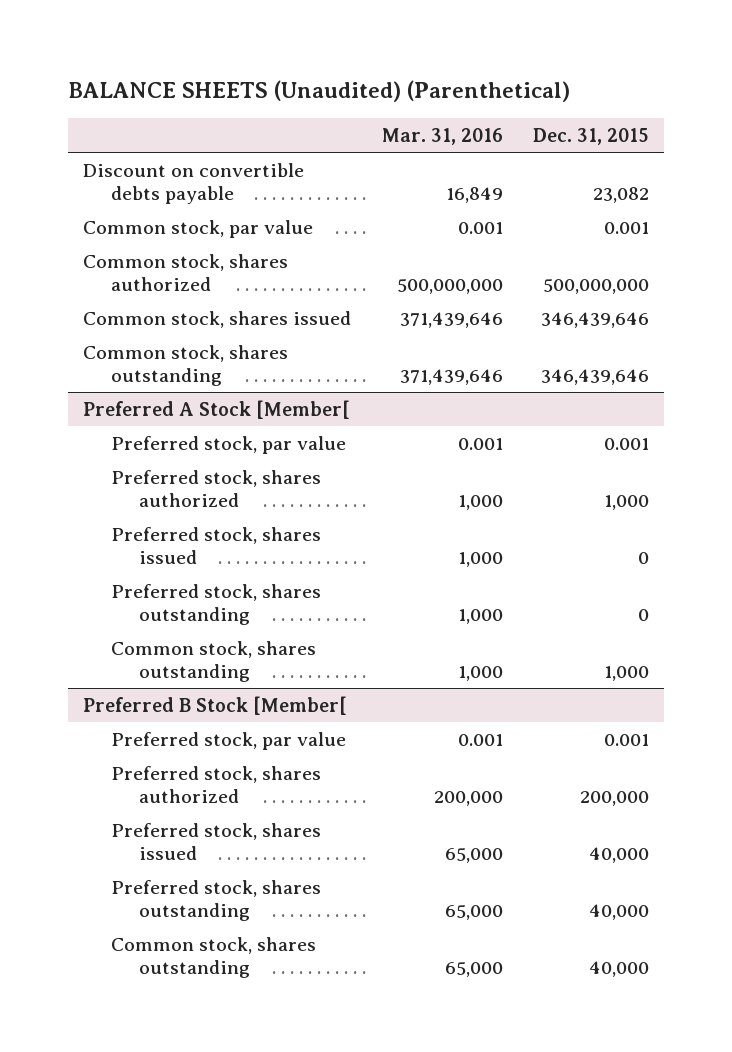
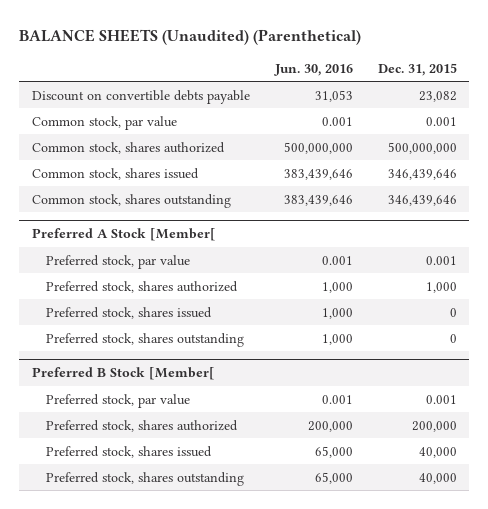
[381,127,503,145] Mar. 31, 2016 -> none
none -> [273,63,353,76] Jun. 30, 2016
[110,640,316,682] Common stock, shares outstanding -> none
[110,936,316,978] Common stock, shares outstanding -> none

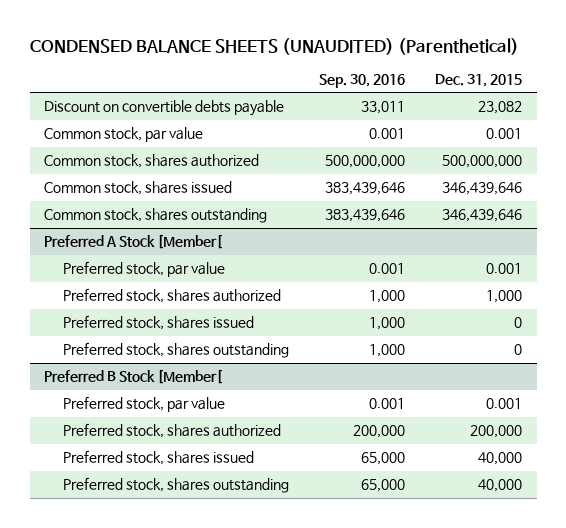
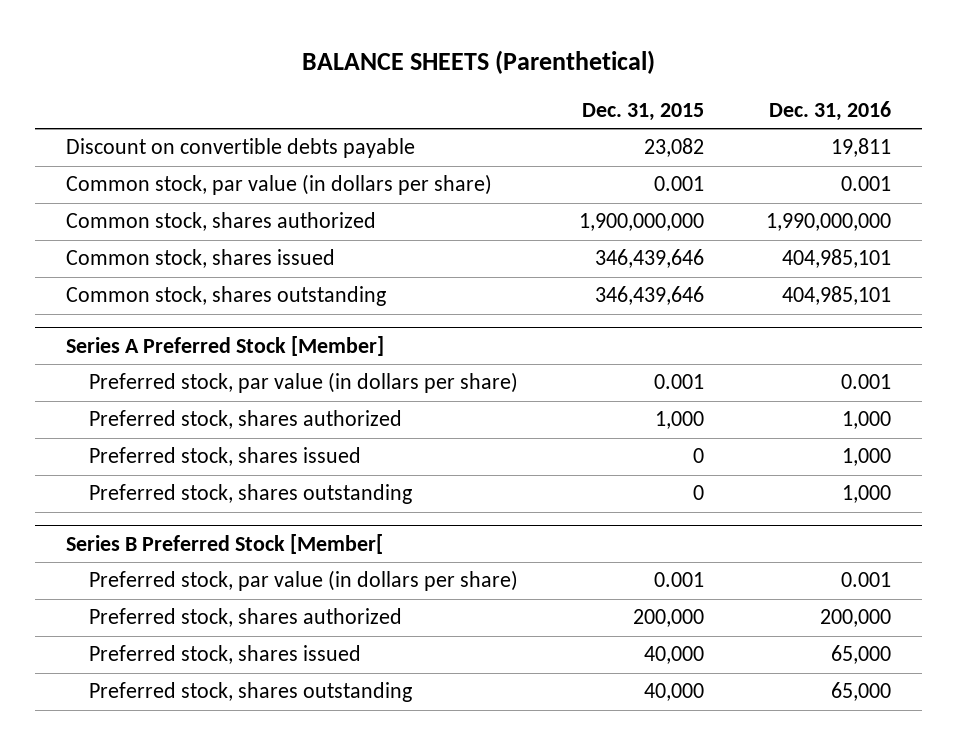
[29,37,519,55] CONDENSED BALANCE SHEETS (UNAUDITED) (Parenthetical) -> [301,49,655,74] BALANCE SHEETS (Parenthetical)
[319,74,406,89] Sep. 30, 2016 -> none
none -> [769,101,892,122] Dec. 31, 2016
[44,127,204,143] Common stock, par value -> [66,174,493,196] Common stock, par value (in dollars per share)
[441,155,522,169] 500,000,000 -> [579,213,705,232] 1,900,000,000
[44,234,223,250] Preferred A Stock [Member[ -> [66,336,385,357] Series A Preferred Stock [Member]
[63,261,226,278] Preferred stock, par value -> [88,372,518,394] Preferred stock, par value (in dollars per share)
[44,369,223,385] Preferred B Stock [Member[ -> [66,534,384,555] Series B Preferred Stock [Member[
[63,396,226,413] Preferred stock, par value -> [88,570,518,592] Preferred stock, par value (in dollars per share)

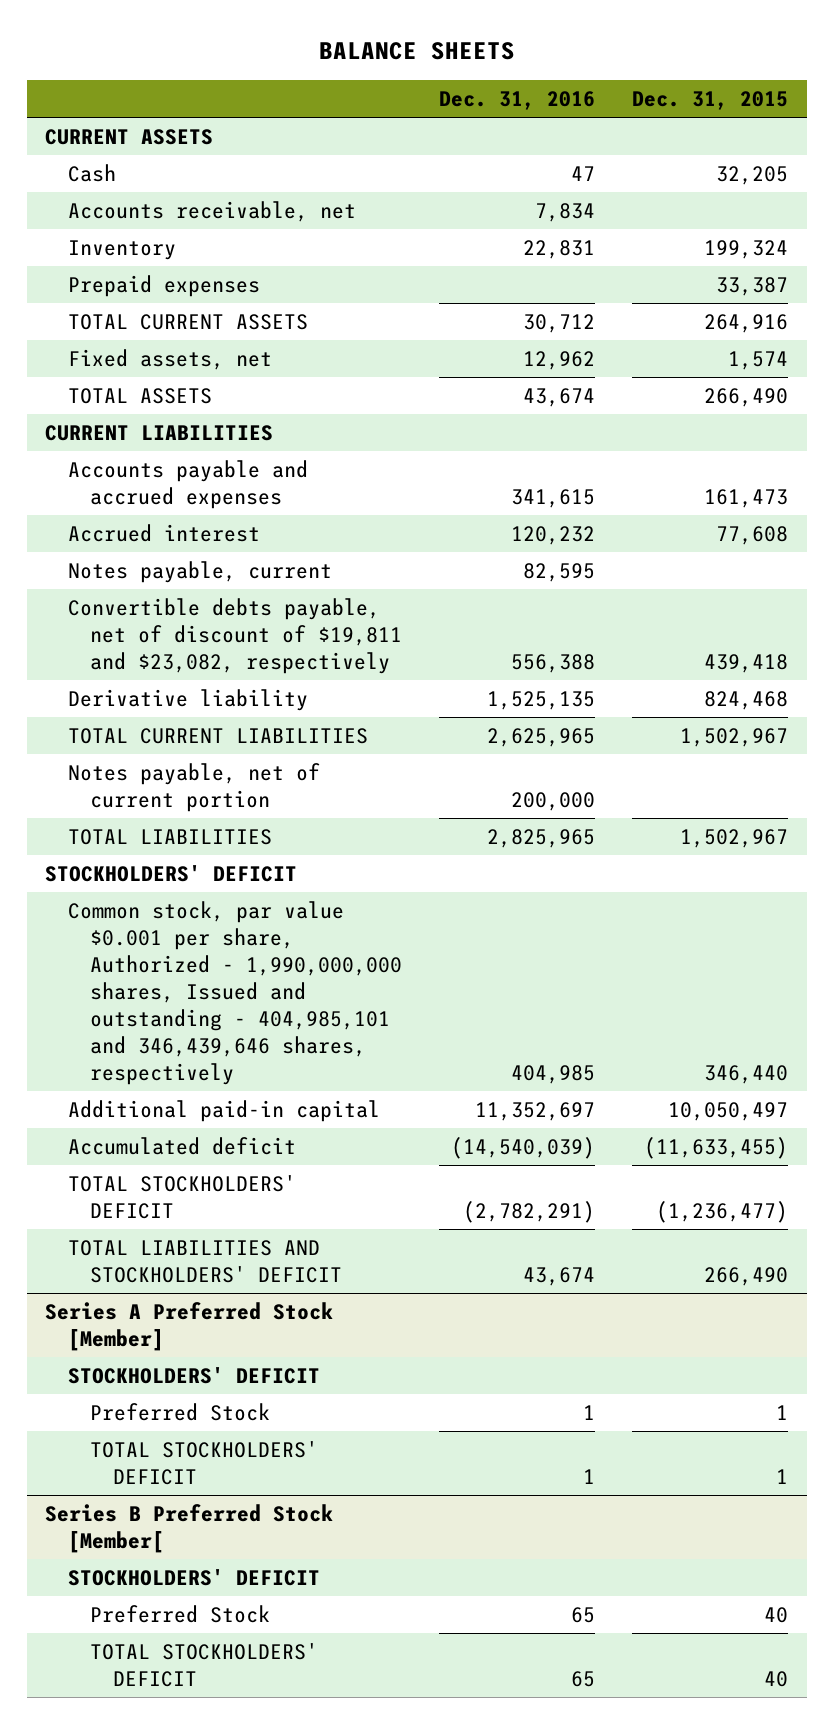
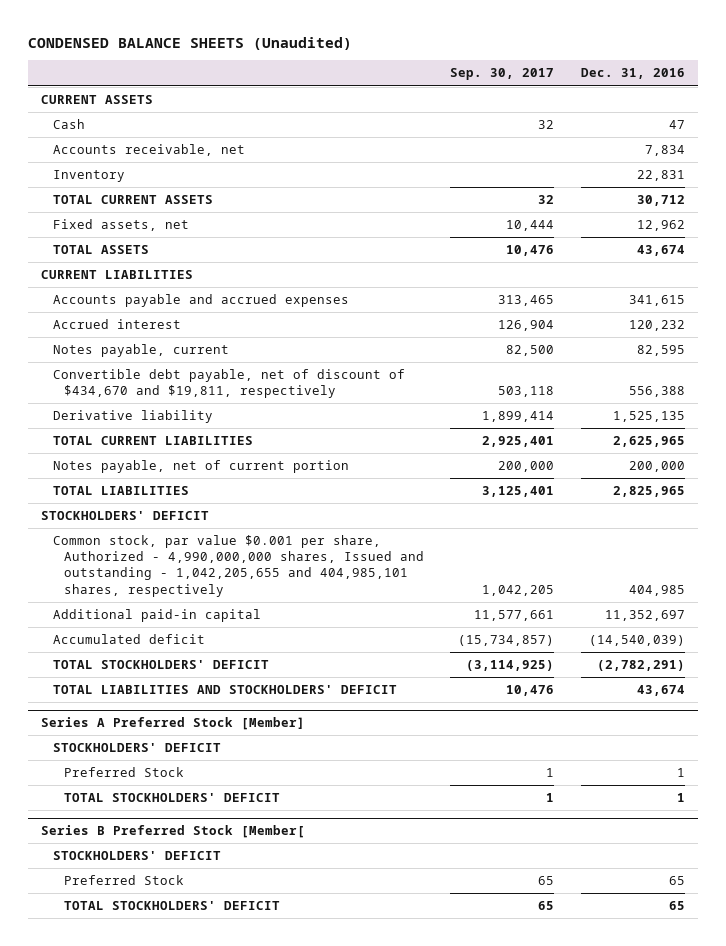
[318,42,515,61] BALANCE SHEETS -> [28,36,353,50] CONDENSED BALANCE SHEETS (Unaudited)
[632,90,789,110] Dec. 31, 2015 -> none
none -> [450,68,555,81] Sep. 30, 2017
[67,274,260,297] Prepaid expenses -> none
[67,597,403,674] Convertible debts payable, net of discount of $19,811 and $23,082, respectively -> [52,369,405,399] Convertible debt payable, net of discount of $434,670 and $19,811, respectively
[67,900,403,1085] Common stock, par value $0.001 per share, Authorized - 1,990,000,000 shares, Issued and outstanding - 404,985,101 and 346,439,646 shares, respectively -> [52,535,425,597] Common stock, par value $0.001 per share, Authorized - 4,990,000,000 shares, Issued and outstanding - 1,042,205,655 and 404,985,101 shares, respectively

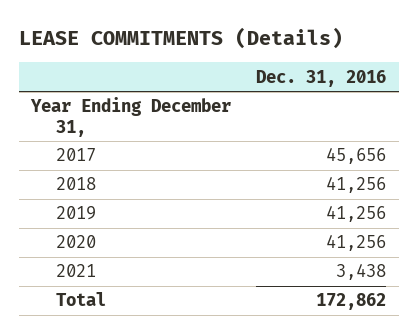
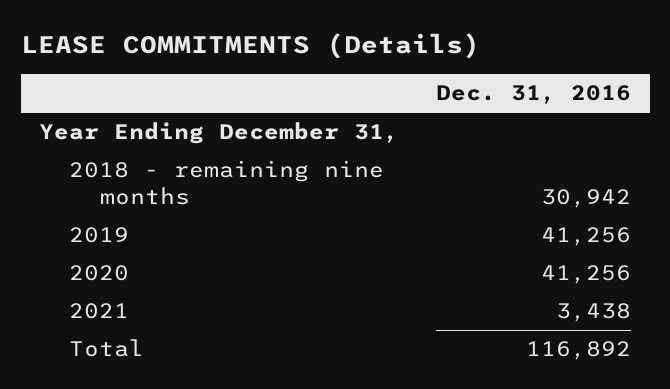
[56,148,97,162] 2017 -> none
[56,177,97,191] 2018 -> none
none -> [69,160,385,206] 2018 - remaining nine months
[316,293,387,311] 172,862 -> [526,341,632,361] 116,892

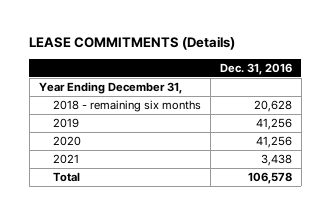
[69,160,385,206] 2018 - remaining nine months -> [52,99,201,112] 2018 - remaining six months
[541,189,632,209] 30,942 -> [253,99,292,112] 20,628
[526,341,632,361] 116,892 -> [247,171,292,184] 106,578

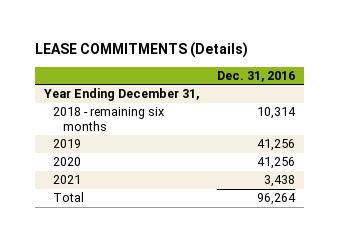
[253,99,292,112] 20,628 -> [257,107,297,120] 10,314
[247,171,292,184] 106,578 -> [257,193,297,206] 96,264

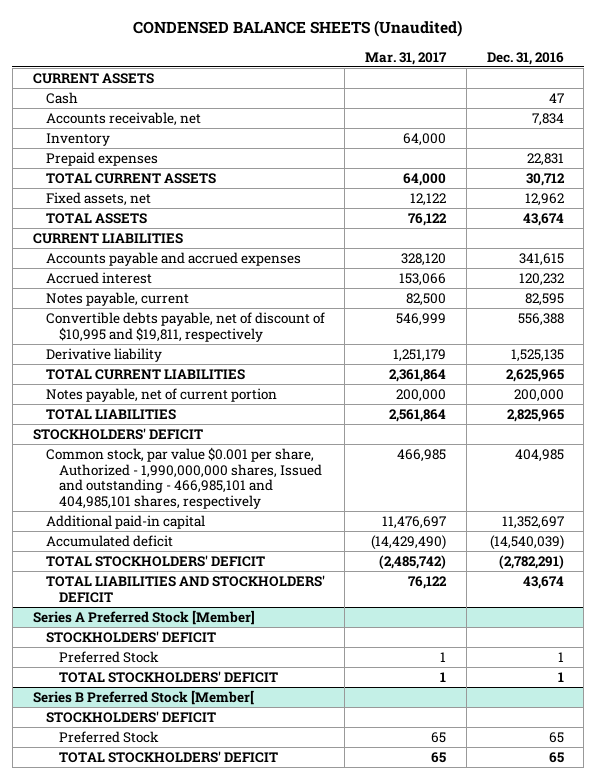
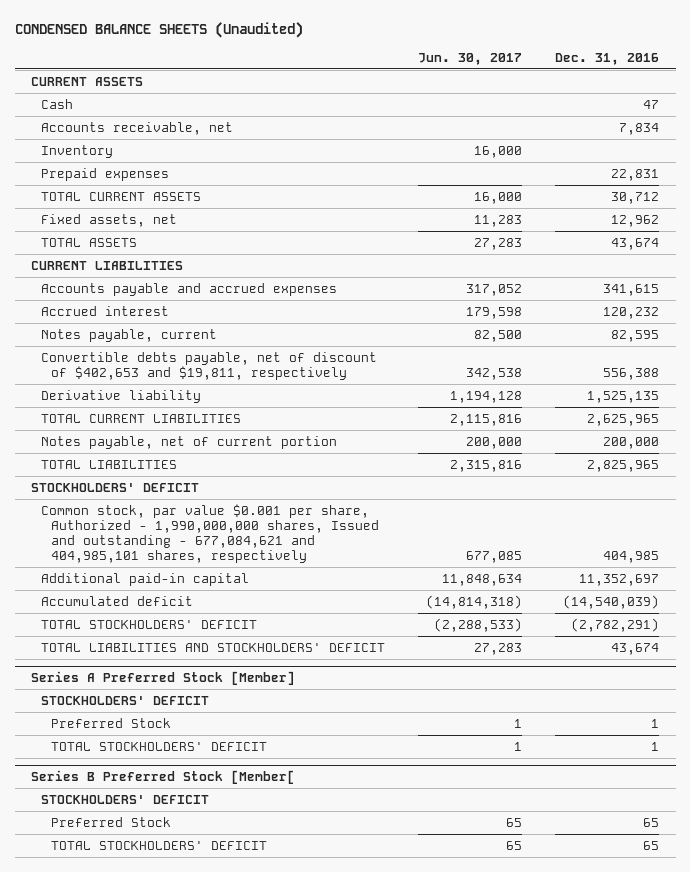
[365,51,448,65] Mar. 31, 2017 -> none
none -> [418,52,523,65] Jun. 30, 2017
[45,311,325,342] Convertible debts payable, net of discount of $10,995 and $19,811, respectively -> [41,351,378,380] Convertible debts payable, net of discount of $402,653 and $19,811, respectively
[45,446,322,509] Common stock, par value $0.001 per share, Authorized - 1,990,000,000 shares, Issued and outstanding - 466,985,101 and 404,985,101 shares, respectively -> [41,503,380,563] Common stock, par value $0.001 per share, Authorized - 1,990,000,000 shares, Issued and outstanding - 677,084,621 and 404,985,101 shares, respectively

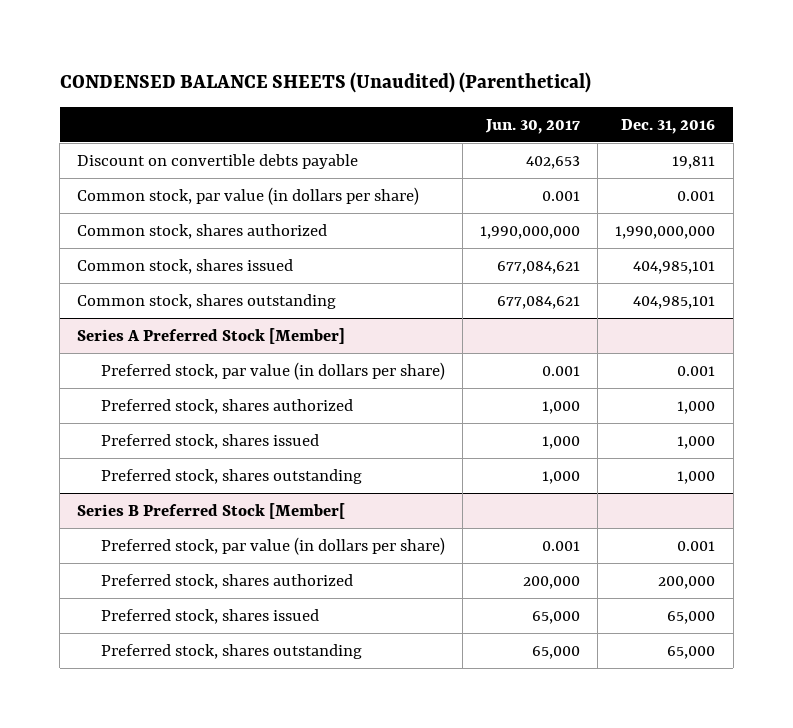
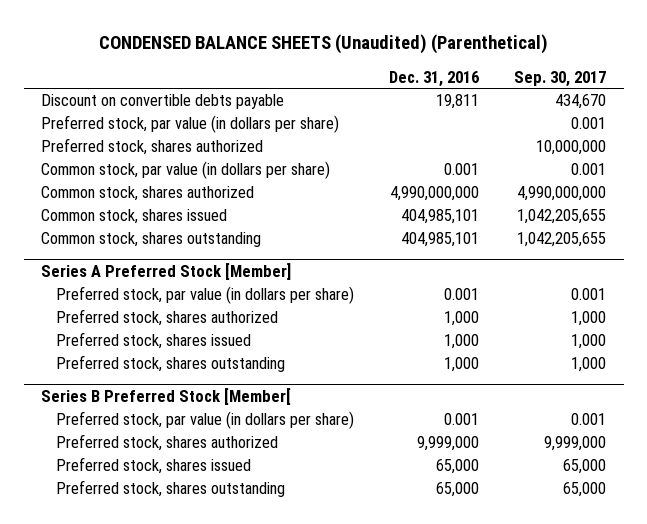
[485,118,581,134] Jun. 30, 2017 -> none
none -> [514,70,607,87] Sep. 30, 2017
none -> [41,115,340,134] Preferred stock, par value (in dollars per share)
none -> [41,138,264,156] Preferred stock, shares authorized
[615,225,716,239] 1,990,000,000 -> [389,186,479,202] 4,990,000,000
[658,575,716,589] 200,000 -> [416,436,479,452] 9,999,000

